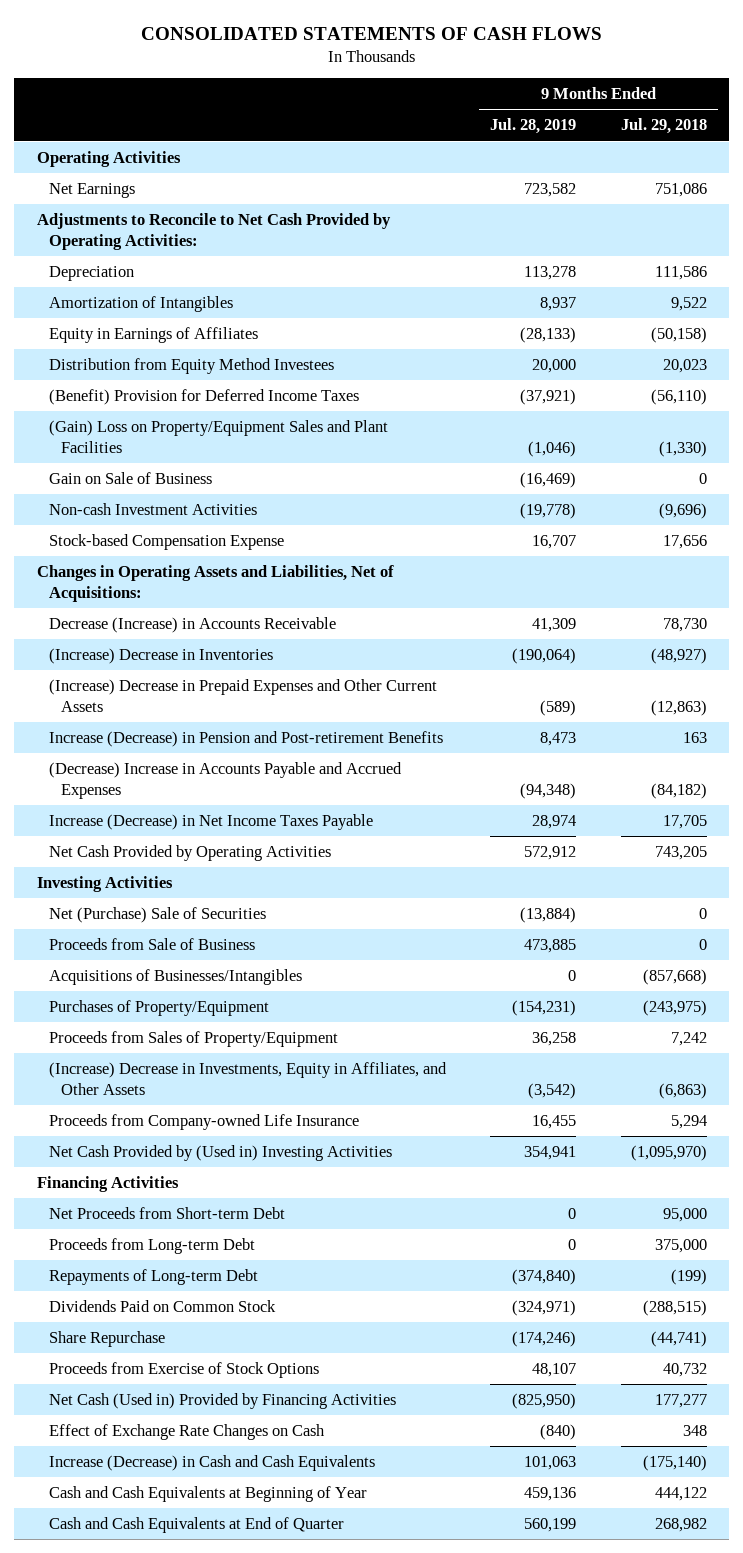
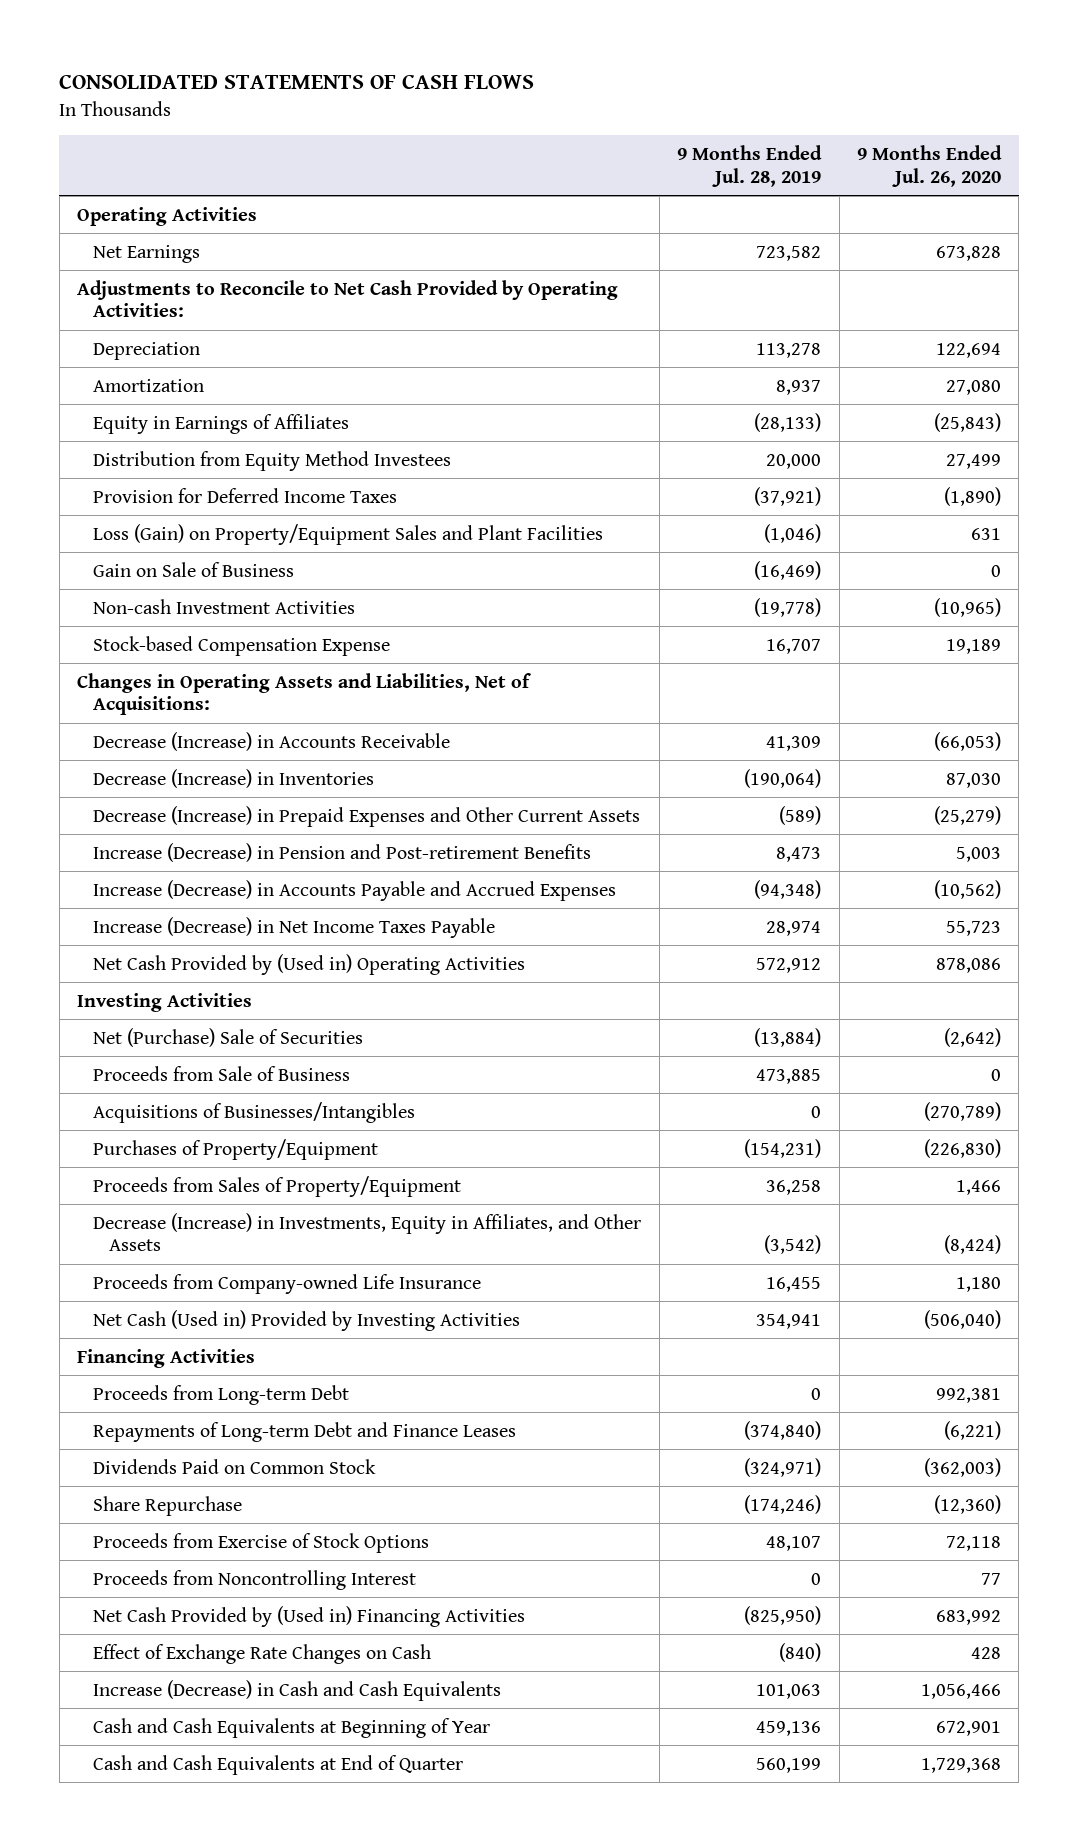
[620,118,707,135] Jul. 29, 2018 -> none
none -> [857,144,1003,187] 9 Months Ended Jul. 26, 2020
[48,295,233,312] Amortization of Intangibles -> [93,378,205,392] Amortization
[48,388,359,405] (Benefit) Provision for Deferred Income Taxes -> [93,487,398,503] Provision for Deferred Income Taxes
[48,419,388,453] (Gain) Loss on Property/Equipment Sales and Plant Facilities -> [93,523,604,545] Loss (Gain) on Property/Equipment Sales and Plant Facilities
[48,647,273,664] (Increase) Decrease in Inventories -> [93,768,375,788] Decrease (Increase) in Inventories
[48,678,437,712] (Increase) Decrease in Prepaid Expenses and Other Current Assets -> [93,805,641,827] Decrease (Increase) in Prepaid Expenses and Other Current Assets
[48,761,402,799] (Decrease) Increase in Accounts Payable and Accrued Expenses -> [93,879,617,901] Increase (Decrease) in Accounts Payable and Accrued Expenses
[48,844,331,861] Net Cash Provided by Operating Activities -> [93,953,526,975] Net Cash Provided by (Used in) Operating Activities
[48,1061,447,1095] (Increase) Decrease in Investments, Equity in Affiliates, and Other Assets -> [93,1212,642,1252] Decrease (Increase) in Investments, Equity in Affiliates, and Other Assets
[48,1144,392,1161] Net Cash Provided by (Used in) Investing Activities -> [93,1309,521,1331] Net Cash (Used in) Provided by Investing Activities
[48,1206,285,1219] Net Proceeds from Short-term Debt -> none
[48,1268,258,1285] Repayments of Long-term Debt -> [93,1421,517,1442] Repayments of Long-term Debt and Finance Leases
none -> [93,1569,417,1590] Proceeds from Noncontrolling Interest
[48,1392,396,1409] Net Cash (Used in) Provided by Financing Activities -> [93,1605,526,1627] Net Cash Provided by (Used in) Financing Activities

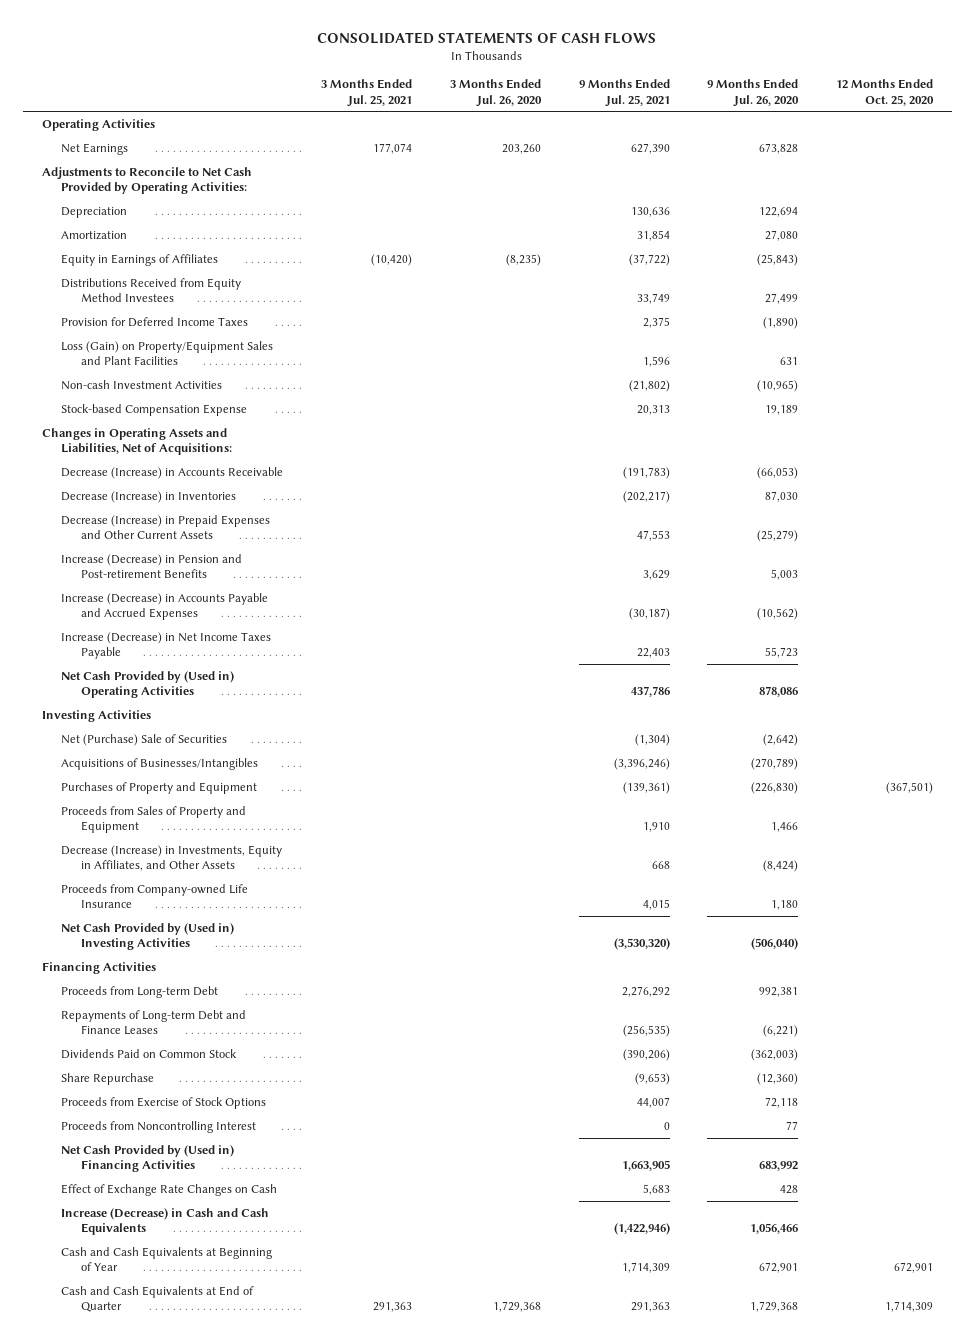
[677,144,823,187] 9 Months Ended Jul. 28, 2019 -> none
none -> [321,79,413,107] 3 Months Ended Jul. 25, 2021
none -> [449,79,542,107] 3 Months Ended Jul. 26, 2020
none -> [578,79,670,107] 9 Months Ended Jul. 25, 2021
none -> [836,79,935,106] 12 Months Ended Oct. 25, 2020
[93,450,452,471] Distribution from Equity Method Investees -> [61,278,242,303] Distributions Received from Equity Method Investees
[93,561,295,577] Gain on Sale of Business -> none
[93,1065,351,1081] Proceeds from Sale of Business -> none
[93,1138,379,1160] Purchases of Property/Equipment -> [61,782,258,795] Purchases of Property and Equipment
[93,1175,462,1197] Proceeds from Sales of Property/Equipment -> [61,806,247,834] Proceeds from Sales of Property and Equipment
[93,1309,521,1331] Net Cash (Used in) Provided by Investing Activities -> [61,923,235,951] Net Cash Provided by (Used in) Investing Activities

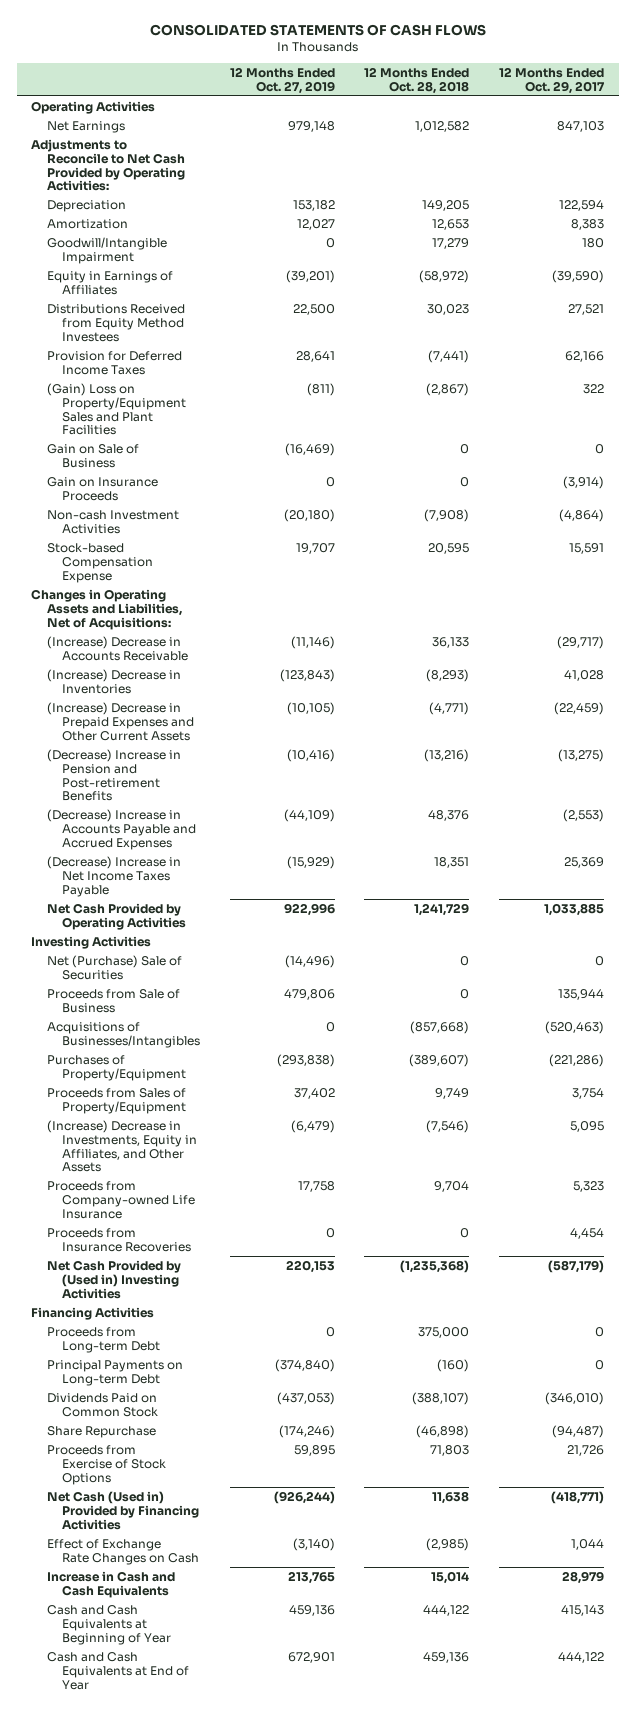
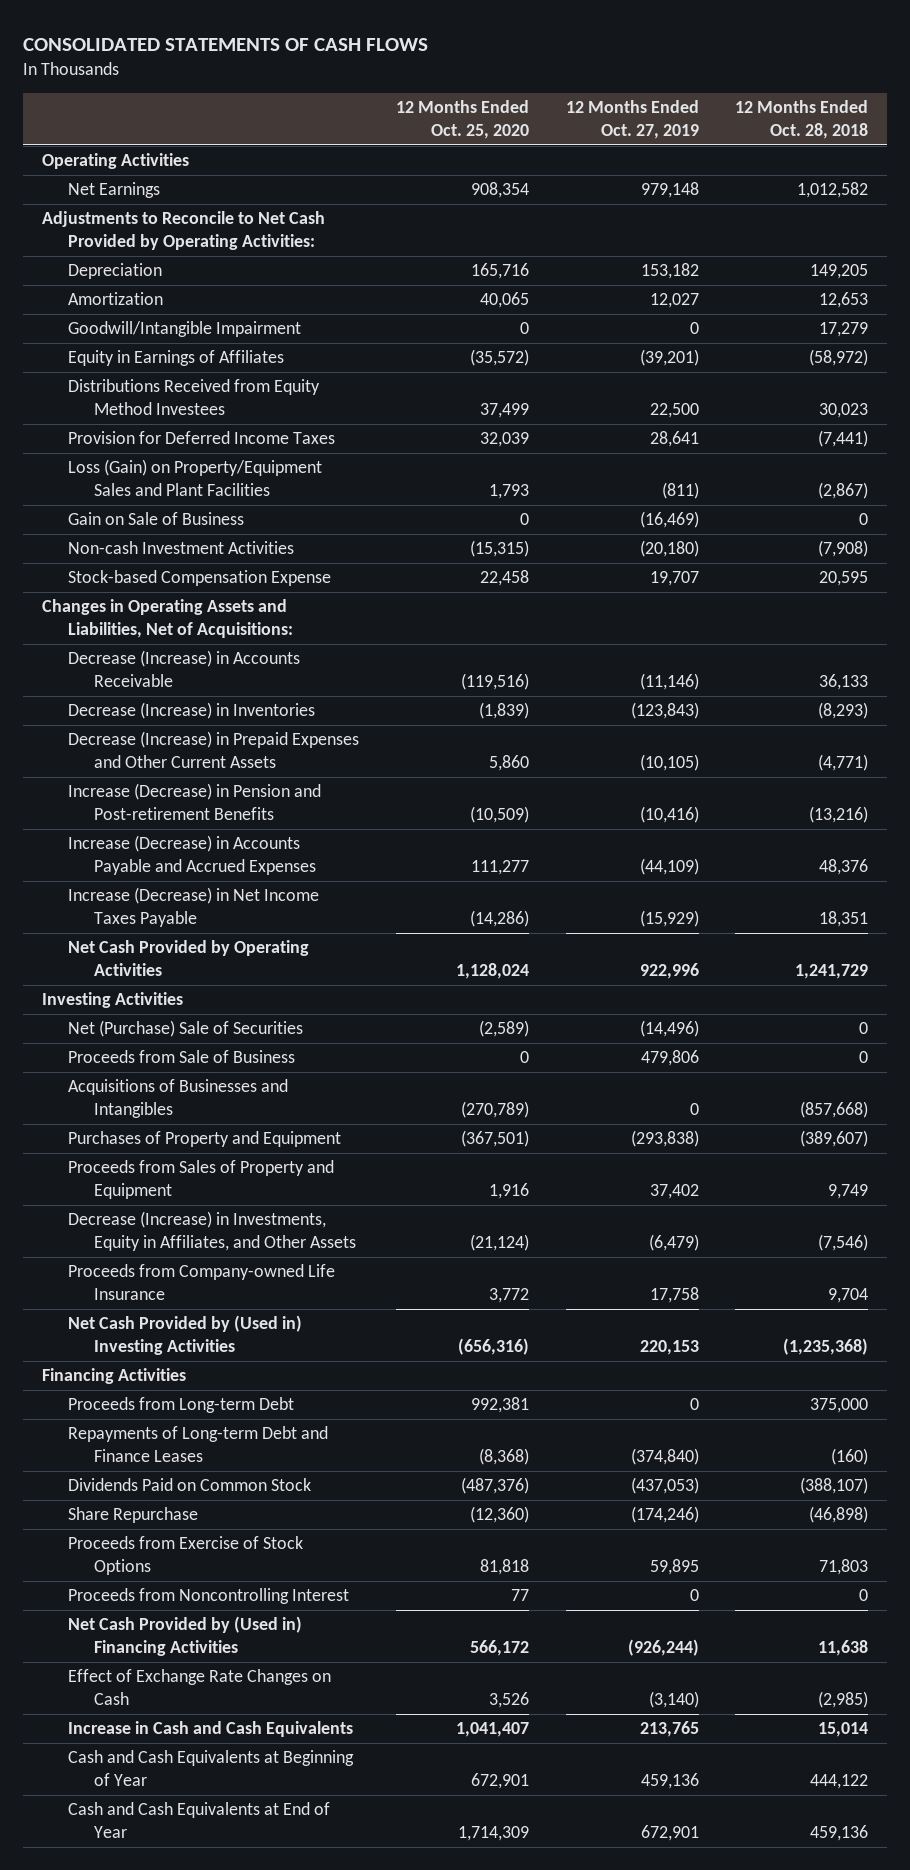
[498,66,605,94] 12 Months Ended Oct. 29, 2017 -> none
none -> [395,100,529,139] 12 Months Ended Oct. 25, 2020
[46,382,187,436] (Gain) Loss on Property/Equipment Sales and Plant Facilities -> [67,459,322,496] Loss (Gain) on Property/Equipment Sales and Plant Facilities
[46,476,158,501] Gain on Insurance Proceeds -> none
[46,635,189,661] (Increase) Decrease in Accounts Receivable -> [67,650,300,687] Decrease (Increase) in Accounts Receivable
[46,668,181,694] (Increase) Decrease in Inventories -> [67,702,315,720] Decrease (Increase) in Inventories
[46,701,195,741] (Increase) Decrease in Prepaid Expenses and Other Current Assets -> [67,731,359,768] Decrease (Increase) in Prepaid Expenses and Other Current Assets
[46,748,181,802] (Decrease) Increase in Pension and Post-retirement Benefits -> [67,783,321,820] Increase (Decrease) in Pension and Post-retirement Benefits
[46,808,197,850] (Decrease) Increase in Accounts Payable and Accrued Expenses -> [67,835,317,875] Increase (Decrease) in Accounts Payable and Accrued Expenses
[46,855,181,897] (Decrease) Increase in Net Income Taxes Payable -> [67,887,319,927] Increase (Decrease) in Net Income Taxes Payable
[46,1021,201,1048] Acquisitions of Businesses/Intangibles -> [67,1079,288,1118] Acquisitions of Businesses and Intangibles
[46,1054,187,1081] Purchases of Property/Equipment -> [67,1131,341,1148] Purchases of Property and Equipment
[46,1087,187,1114] Proceeds from Sales of Property/Equipment -> [67,1160,334,1199] Proceeds from Sales of Property and Equipment
[46,1119,198,1173] (Increase) Decrease in Investments, Equity in Affiliates, and Other Assets -> [67,1211,357,1251] Decrease (Increase) in Investments, Equity in Affiliates, and Other Assets
[46,1227,192,1252] Proceeds from Insurance Recoveries -> none
[46,1359,183,1386] Principal Payments on Long-term Debt -> [67,1426,328,1462] Repayments of Long-term Debt and Finance Leases
none -> [67,1588,349,1605] Proceeds from Noncontrolling Interest
[46,1490,200,1530] Net Cash (Used in) Provided by Financing Activities -> [67,1616,302,1656] Net Cash Provided by (Used in) Financing Activities

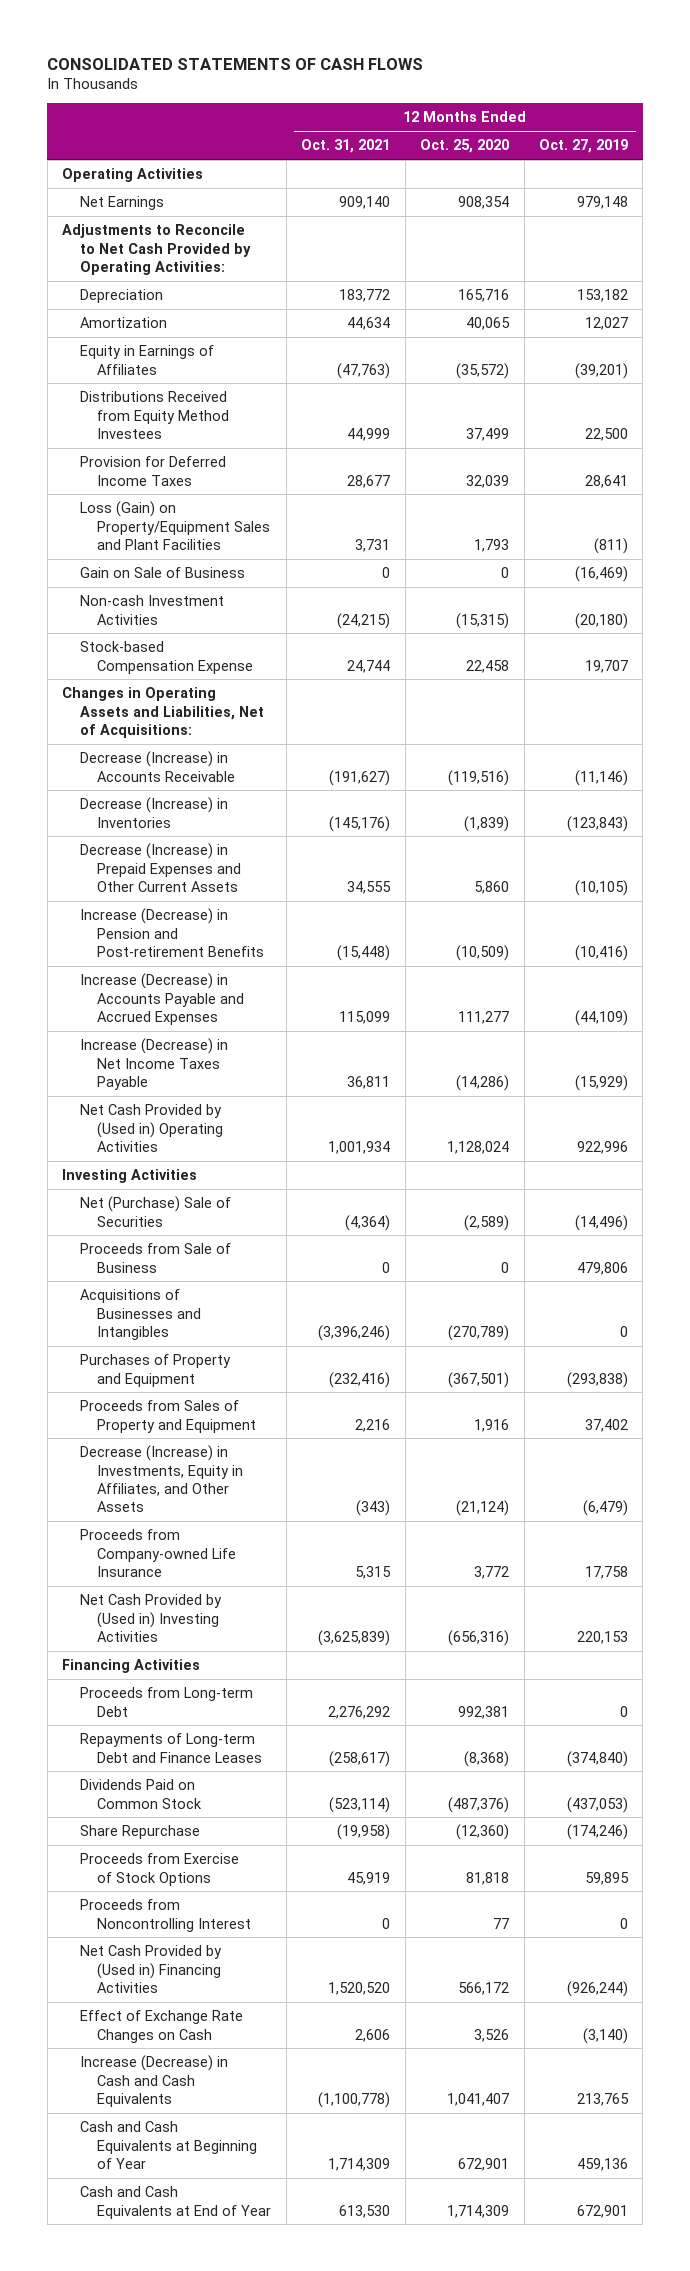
[735,100,869,139] 12 Months Ended Oct. 28, 2018 -> none
none -> [301,139,391,154] Oct. 31, 2021
[67,321,301,338] Goodwill/Intangible Impairment -> none
[67,940,309,976] Net Cash Provided by Operating Activities -> [79,1104,224,1152] Net Cash Provided by (Used in) Operating Activities
[67,1721,353,1738] Increase in Cash and Cash Equivalents -> [79,2055,228,2107] Increase (Decrease) in Cash and Cash Equivalents

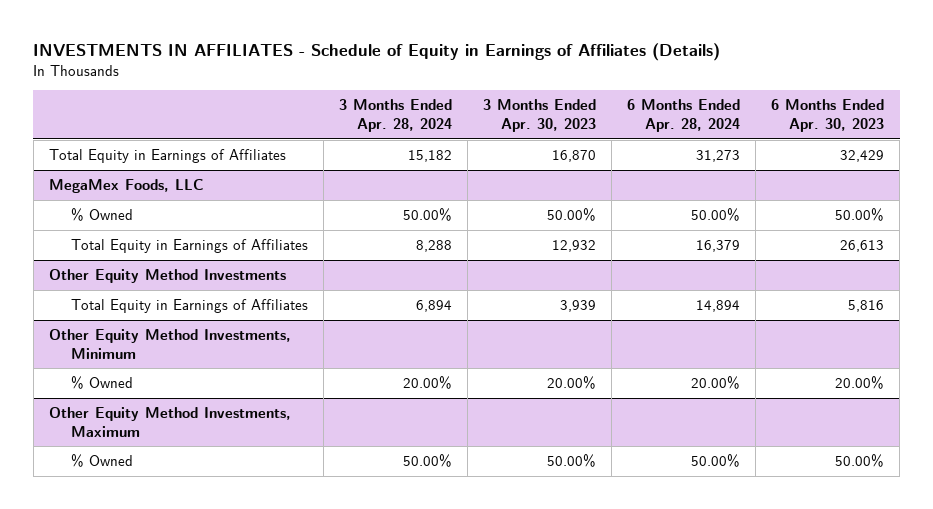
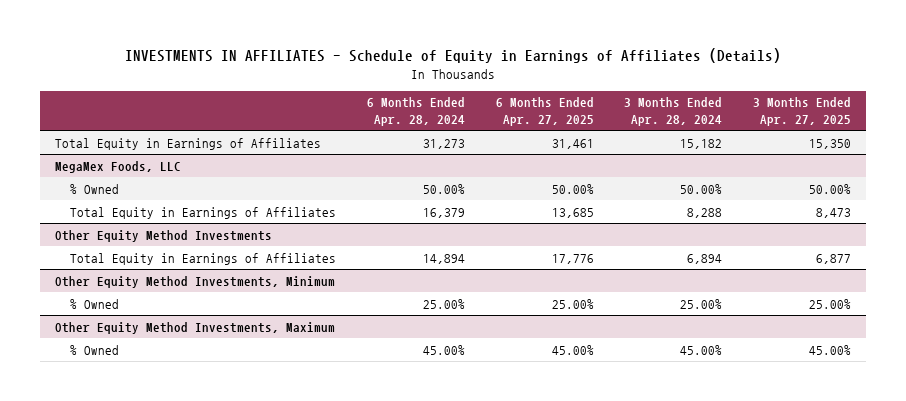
[483,99,597,132] 3 Months Ended Apr. 30, 2023 -> none
[771,99,885,132] 6 Months Ended Apr. 30, 2023 -> none
none -> [495,97,594,126] 6 Months Ended Apr. 27, 2025
none -> [752,97,851,126] 3 Months Ended Apr. 27, 2025
[403,375,453,389] 20.00% -> [680,298,723,309] 25.00%
[691,375,741,389] 20.00% -> [422,298,465,309] 25.00%
[403,453,453,467] 50.00% -> [680,344,723,355] 45.00%
[691,453,741,467] 50.00% -> [422,344,465,355] 45.00%

